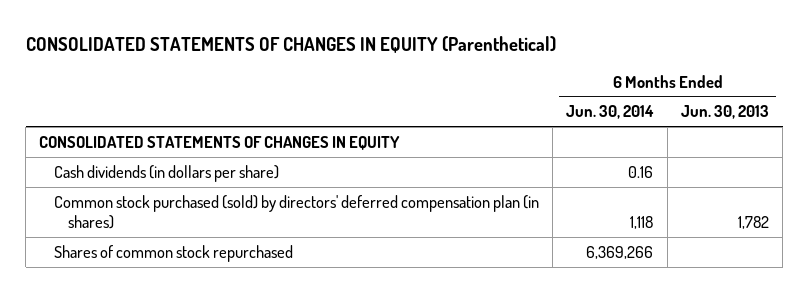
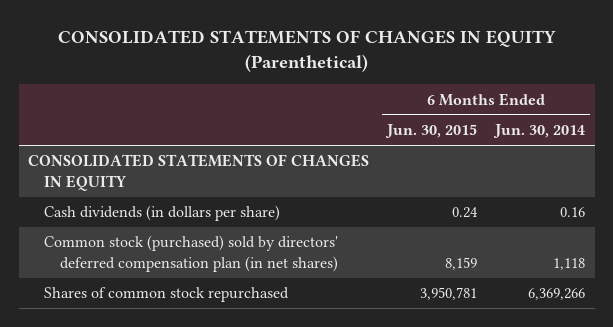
[681,105,770,120] Jun. 30, 2013 -> none
none -> [385,124,478,139] Jun. 30, 2015
[53,194,539,229] Common stock purchased (sold) by directors' deferred compensation plan (in shares) -> [43,235,339,272] Common stock (purchased) sold by directors' deferred compensation plan (in net shares)

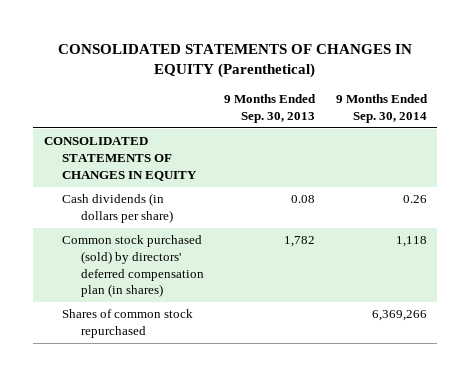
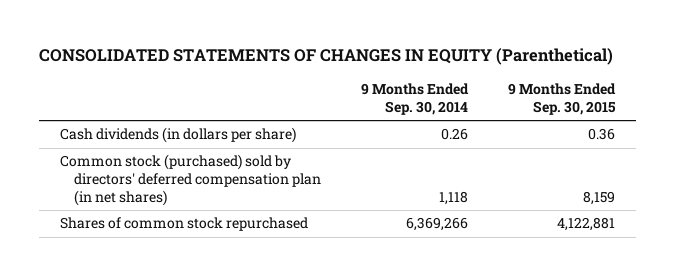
[224,94,317,123] 9 Months Ended Sep. 30, 2013 -> none
none -> [508,83,617,115] 9 Months Ended Sep. 30, 2015
[43,137,198,181] CONSOLIDATED STATEMENTS OF CHANGES IN EQUITY -> none
[62,235,204,298] Common stock purchased (sold) by directors' deferred compensation plan (in shares) -> [59,154,321,207] Common stock (purchased) sold by directors' deferred compensation plan (in net shares)

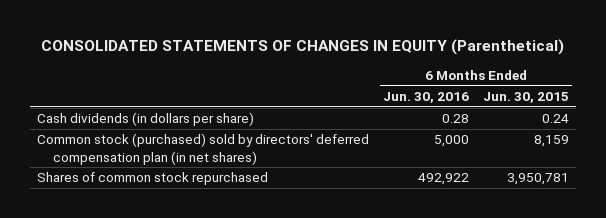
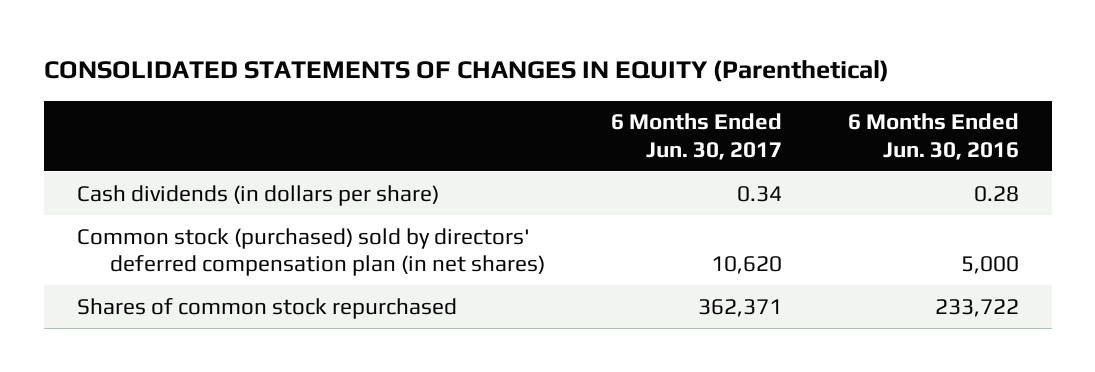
[482,92,569,104] Jun. 30, 2015 -> none
none -> [610,113,782,160] 6 Months Ended Jun. 30, 2017
[417,173,469,186] 492,922 -> [934,298,1019,317] 233,722

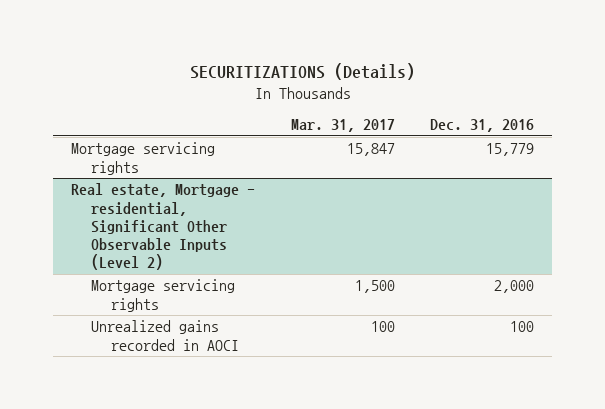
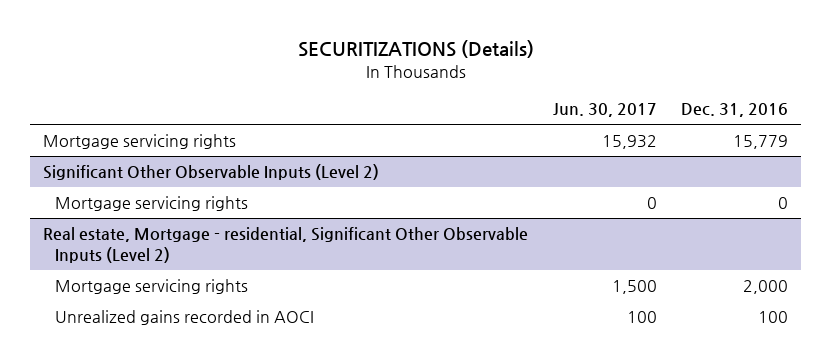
[290,119,395,133] Mar. 31, 2017 -> none
none -> [552,102,657,117] Jun. 30, 2017
none -> [42,164,379,181] Significant Other Observable Inputs (Level 2)
none -> [54,196,248,212] Mortgage servicing rights

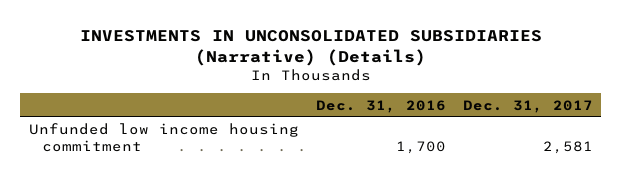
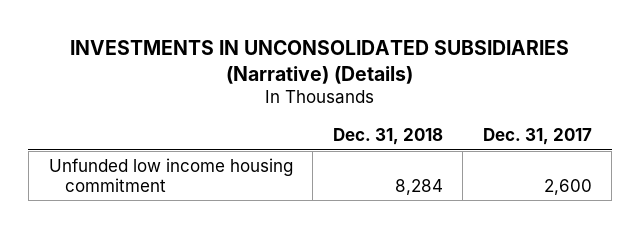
[315,99,446,113] Dec. 31, 2016 -> none
none -> [332,128,443,146] Dec. 31, 2018
[542,141,593,155] 2,581 -> [543,178,592,195] 2,600

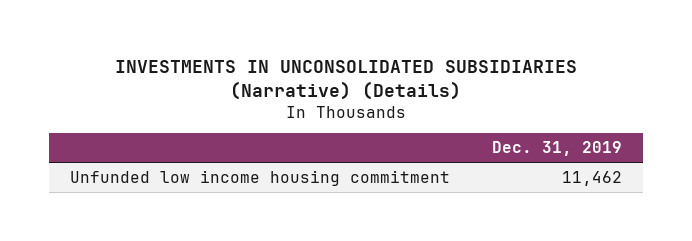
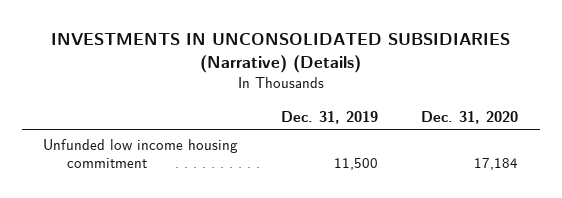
none -> [421,110,519,124] Dec. 31, 2020
[561,171,622,187] 11,462 -> [334,157,379,170] 11,500

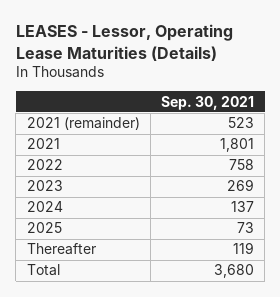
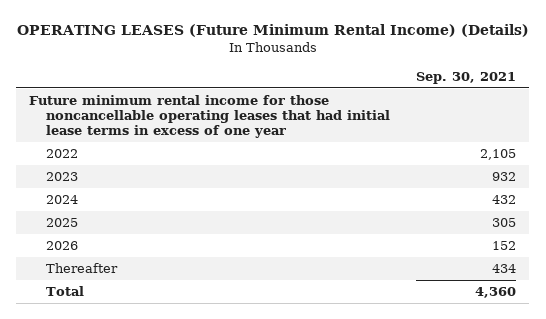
[15,24,233,61] LEASES - Lessor, Operating Lease Maturities (Details) -> [16,24,529,38] OPERATING LEASES (Future Minimum Rental Income) (Details)
[26,117,140,131] 2021 (remainder) -> none
[26,138,60,150] 2021 -> none
none -> [29,95,391,138] Future minimum rental income for those noncancellable operating leases that had initial lease terms in excess of one year
[228,159,254,171] 758 -> [480,149,517,161] 2,105
[226,179,254,192] 269 -> [492,172,517,182] 932
[230,201,254,213] 137 -> [492,195,517,205] 432
[236,222,254,234] 73 -> [492,218,517,228] 305
none -> [46,241,79,251] 2026
[232,242,254,255] 119 -> [492,264,517,274] 434
[213,264,254,279] 3,680 -> [475,287,517,299] 4,360

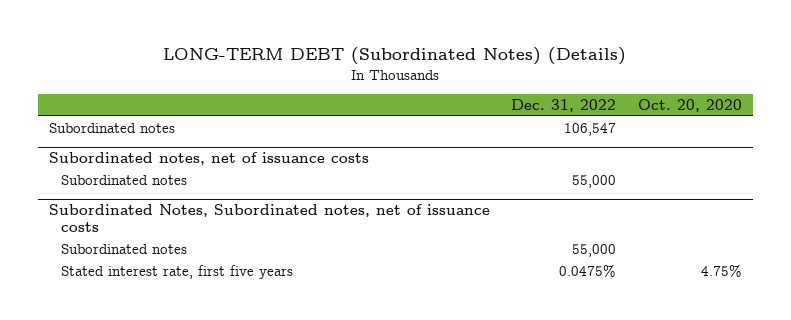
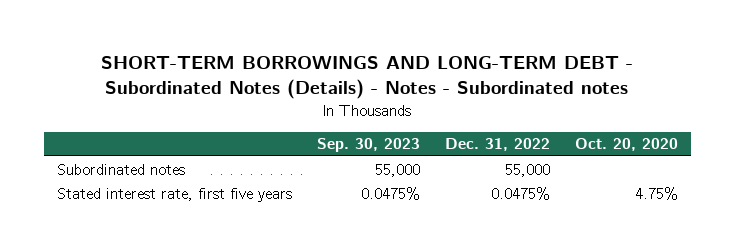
[163,47,627,66] LONG-TERM DEBT (Subordinated Notes) (Details) -> [101,55,634,99] SHORT-TERM BORROWINGS AND LONG-TERM DEBT - Subordinated Notes (Details) - Notes - Subordinated notes
none -> [316,138,420,153] Sep. 30, 2023
[48,122,175,133] Subordinated notes -> none
[48,152,369,166] Subordinated notes, net of issuance costs -> none
[48,204,490,233] Subordinated Notes, Subordinated notes, net of issuance costs -> none
[61,243,188,254] Subordinated notes -> none

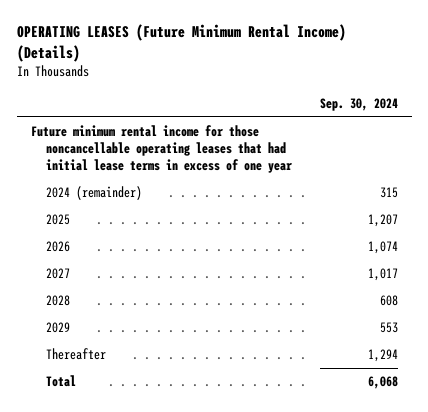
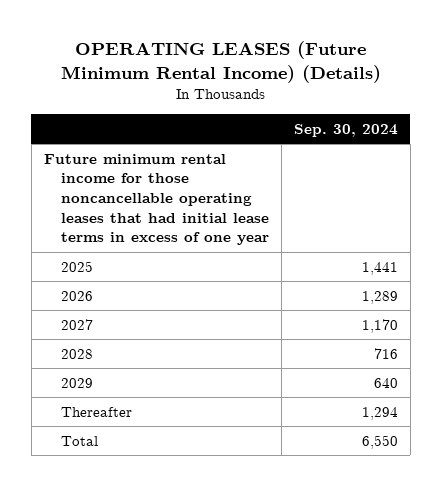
[45,186,142,201] 2024 (remainder) -> none
[367,214,398,228] 1,207 -> [361,261,398,275] 1,441
[367,241,398,255] 1,074 -> [361,290,398,304] 1,289
[367,268,398,282] 1,017 -> [361,318,398,333] 1,170
[379,295,398,307] 608 -> [373,347,398,359] 716
[379,322,398,334] 553 -> [373,377,398,388] 640
[367,376,398,390] 6,068 -> [361,434,398,449] 6,550

